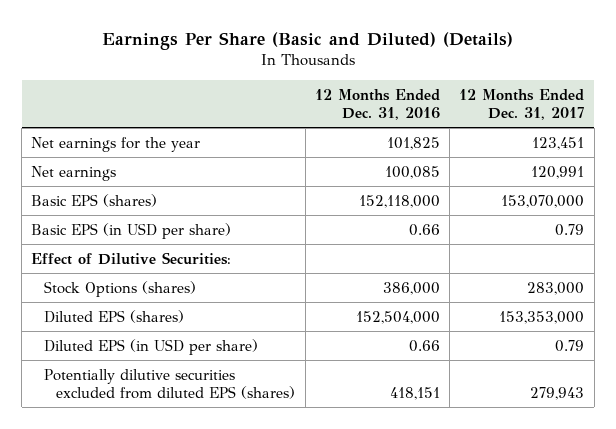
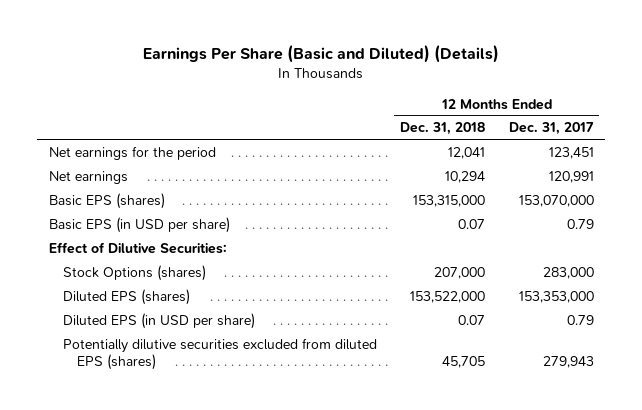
[314,88,440,121] 12 Months Ended Dec. 31, 2016 -> none
none -> [400,122,486,136] Dec. 31, 2018
[31,136,201,152] Net earnings for the year -> [48,145,216,160] Net earnings for the period

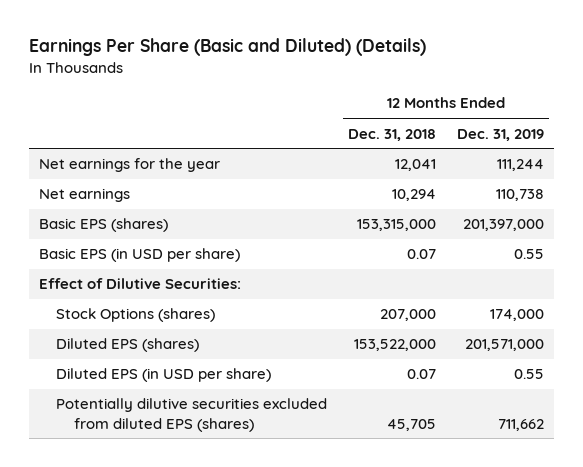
[508,122,594,136] Dec. 31, 2017 -> none
none -> [456,128,544,141] Dec. 31, 2019
[48,145,216,160] Net earnings for the period -> [39,158,221,173] Net earnings for the year

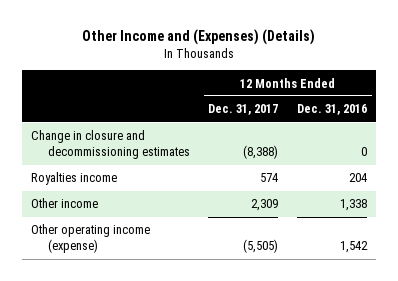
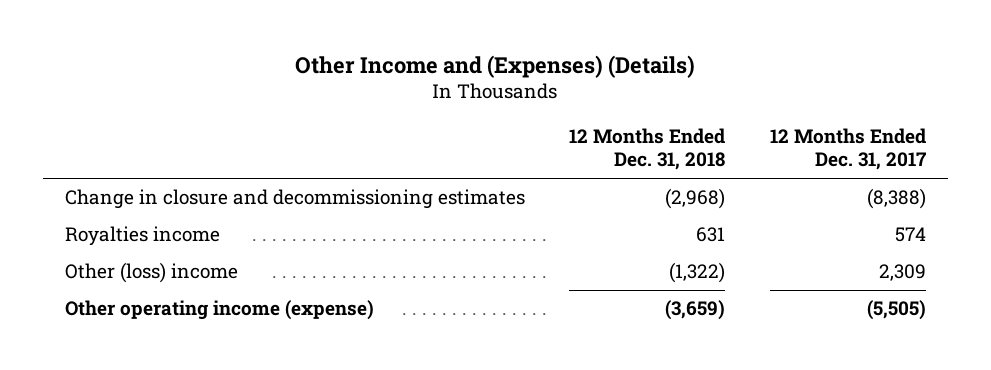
[296,104,367,116] Dec. 31, 2016 -> none
none -> [569,127,726,171] 12 Months Ended Dec. 31, 2018
[31,198,99,209] Other income -> [65,262,239,284] Other (loss) income

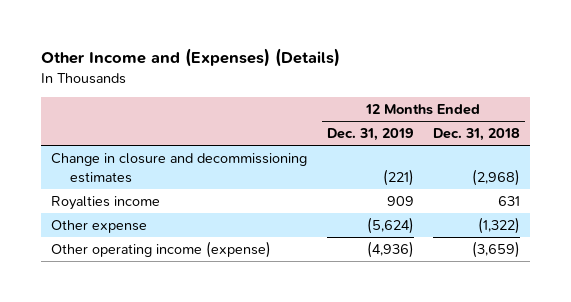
[769,127,926,171] 12 Months Ended Dec. 31, 2017 -> none
none -> [326,128,414,142] Dec. 31, 2019
[65,262,239,284] Other (loss) income -> [50,219,147,233] Other expense

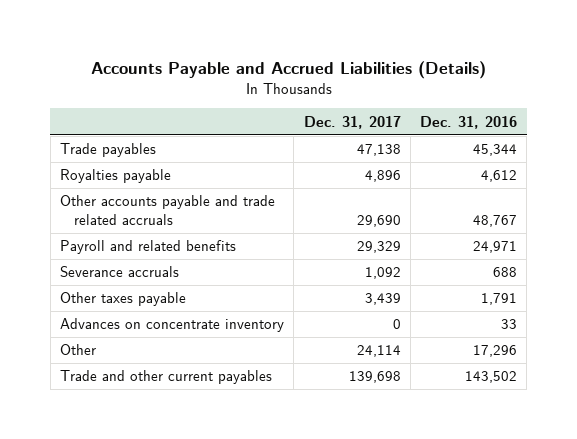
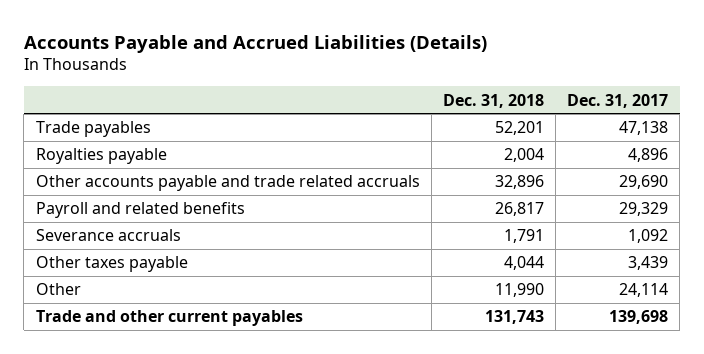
[420,115,518,129] Dec. 31, 2016 -> none
none -> [442,93,544,108] Dec. 31, 2018
[60,318,285,333] Advances on concentrate inventory -> none

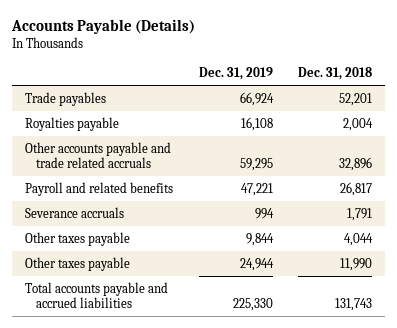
[23,34,487,53] Accounts Payable and Accrued Liabilities (Details) -> [10,19,195,35] Accounts Payable (Details)
[567,93,669,108] Dec. 31, 2017 -> none
none -> [198,67,273,81] Dec. 31, 2019
[35,283,81,296] Other -> [24,256,130,271] Other taxes payable
[35,310,303,327] Trade and other current payables -> [24,281,168,308] Total accounts payable and accrued liabilities

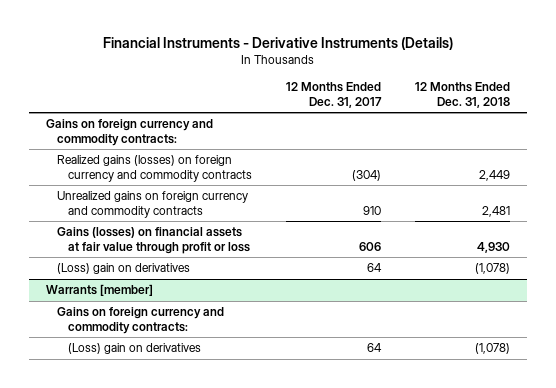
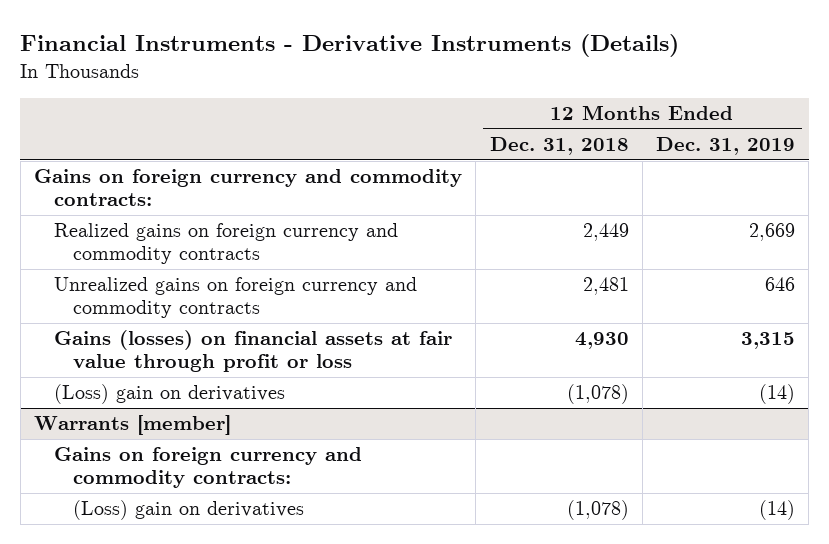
[285,82,382,109] 12 Months Ended Dec. 31, 2017 -> none
none -> [656,137,796,156] Dec. 31, 2019
[56,155,252,182] Realized gains (losses) on foreign currency and commodity contracts -> [53,223,398,265] Realized gains on foreign currency and commodity contracts

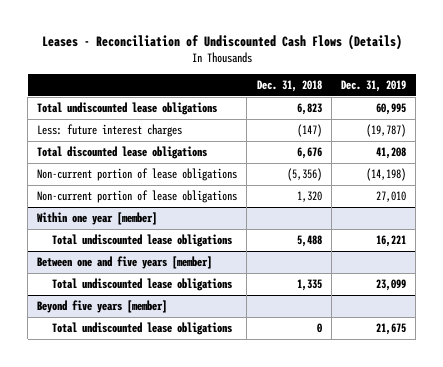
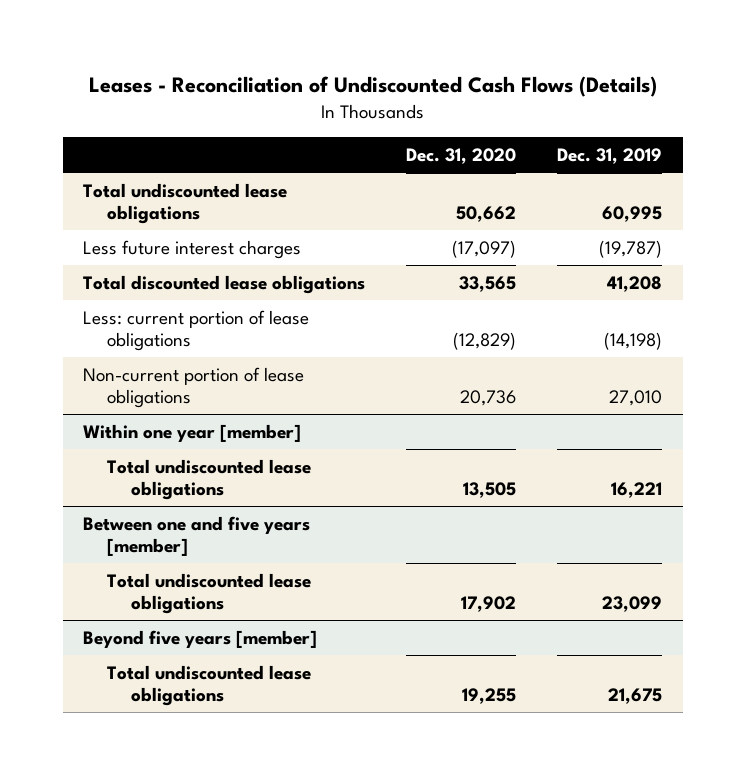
[256,80,322,93] Dec. 31, 2018 -> none
none -> [406,147,517,164] Dec. 31, 2020
[37,124,183,138] Less: future interest charges -> [83,239,302,259] Less future interest charges
[37,168,238,182] Non-current portion of lease obligations -> [83,309,310,351] Less: current portion of lease obligations

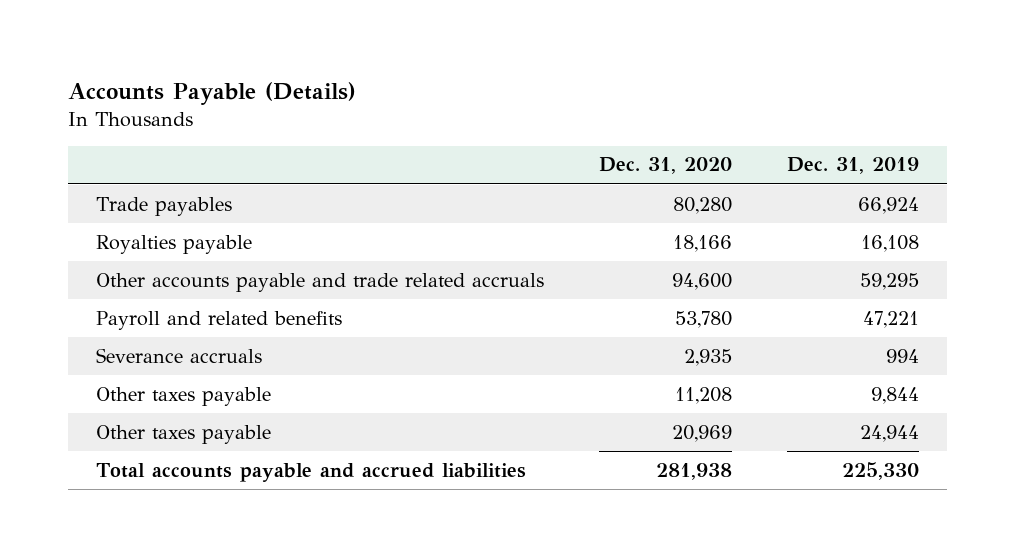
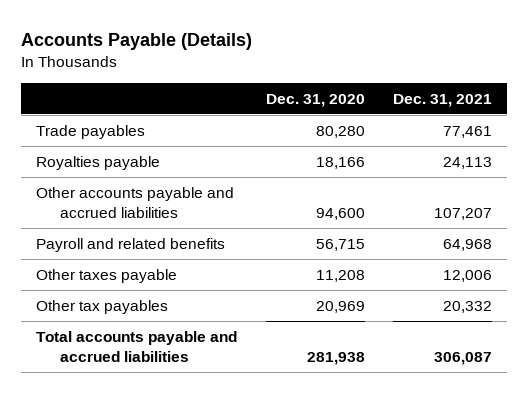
[787,157,920,175] Dec. 31, 2019 -> none
none -> [393,93,493,107] Dec. 31, 2021
[95,347,262,363] Severance accruals -> none
[95,272,544,292] Other accounts payable and trade related accruals -> [35,186,234,218] Other accounts payable and accrued liabilities
[674,310,732,328] 53,780 -> [315,238,365,251] 56,715
[95,424,271,444] Other taxes payable -> [35,299,168,314] Other tax payables

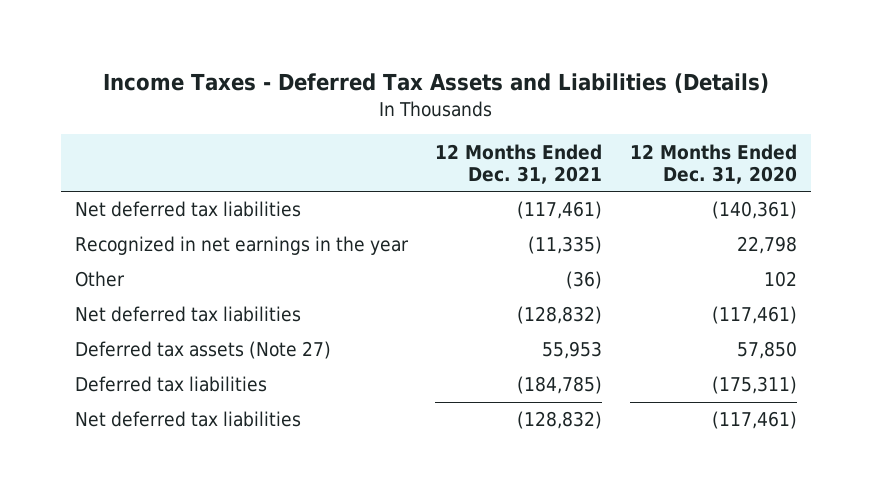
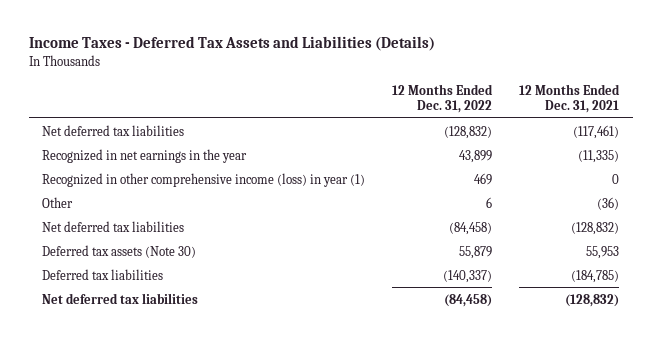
[629,143,797,184] 12 Months Ended Dec. 31, 2020 -> none
none -> [392,83,494,113] 12 Months Ended Dec. 31, 2022
none -> [42,172,366,187] Recognized in other comprehensive income (loss) in year (1)
[75,341,332,360] Deferred tax assets (Note 27) -> [42,244,197,258] Deferred tax assets (Note 30)

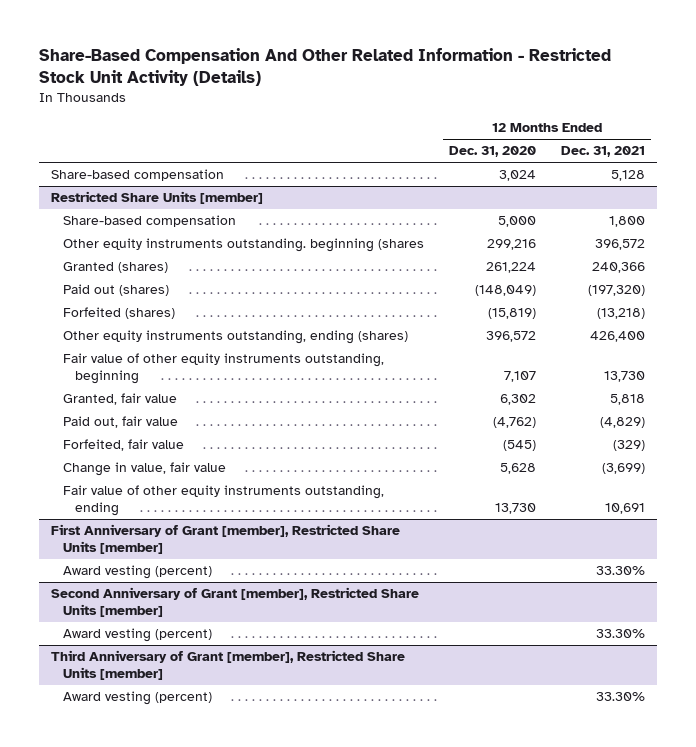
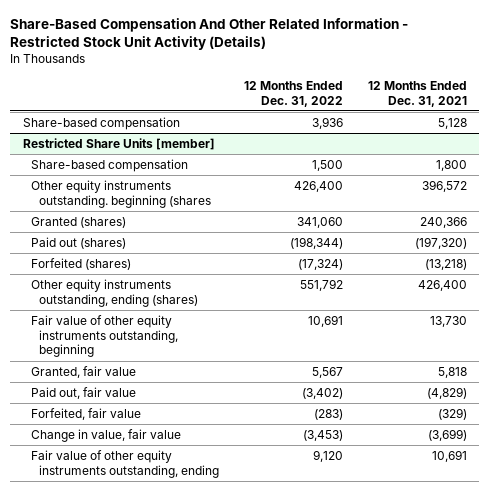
[449,146,537,158] Dec. 31, 2020 -> none
none -> [244,80,344,107] 12 Months Ended Dec. 31, 2022
[51,524,401,555] First Anniversary of Grant [member], Restricted Share Units [member] -> none
[63,565,213,580] Award vesting (percent) -> none
[51,587,420,618] Second Anniversary of Grant [member], Restricted Share Units [member] -> none
[63,628,213,643] Award vesting (percent) -> none
[51,650,406,681] Third Anniversary of Grant [member], Restricted Share Units [member] -> none
[63,691,213,706] Award vesting (percent) -> none

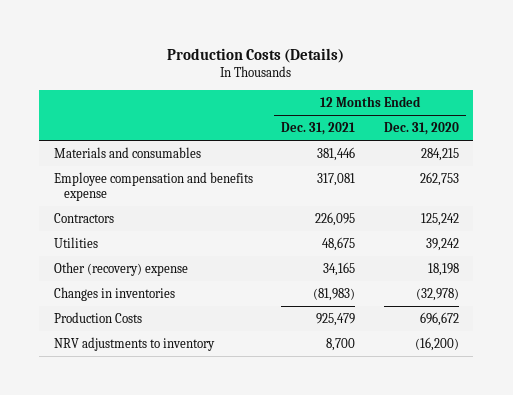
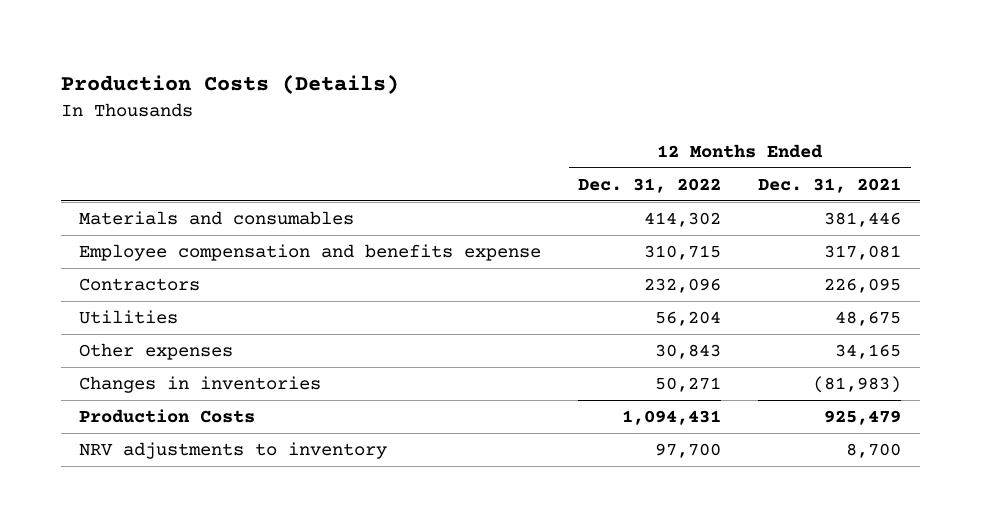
[383,122,459,136] Dec. 31, 2020 -> none
none -> [578,177,722,193] Dec. 31, 2022
[53,261,188,276] Other (recovery) expense -> [79,342,234,360] Other expenses

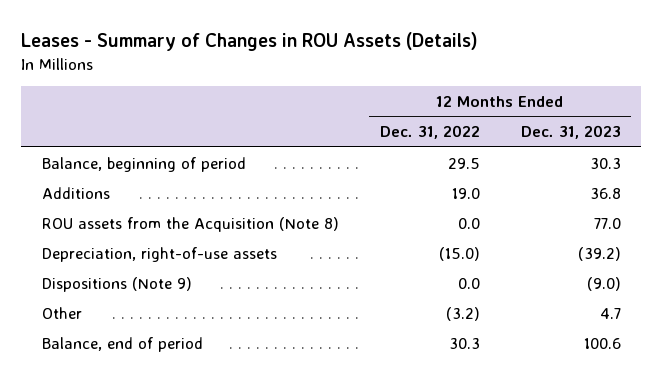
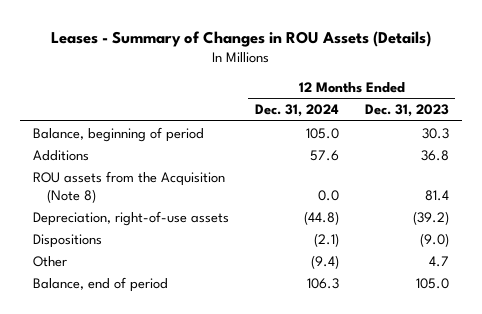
[379,125,480,140] Dec. 31, 2022 -> none
none -> [254,104,339,118] Dec. 31, 2024
[593,217,621,229] 77.0 -> [424,189,449,201] 81.4
[41,276,192,292] Dispositions (Note 9) -> none
none -> [33,233,103,248] Dispositions
[583,337,621,349] 100.6 -> [415,277,449,289] 105.0

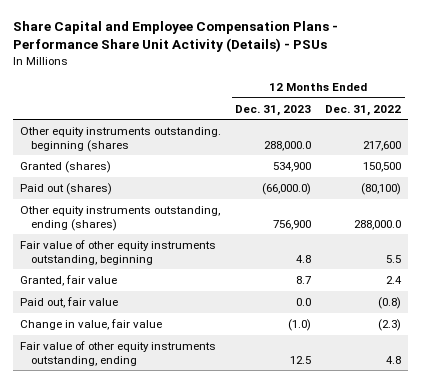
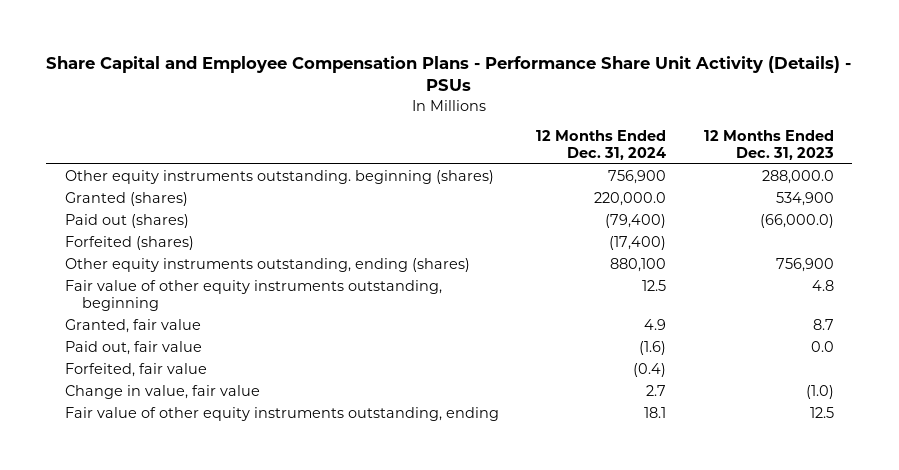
[325,104,402,116] Dec. 31, 2022 -> none
none -> [536,130,667,160] 12 Months Ended Dec. 31, 2024
[19,126,221,152] Other equity instruments outstanding. beginning (shares -> [65,170,495,185] Other equity instruments outstanding. beginning (shares)
none -> [65,236,195,251] Forfeited (shares)
none -> [65,363,208,378] Forfeited, fair value

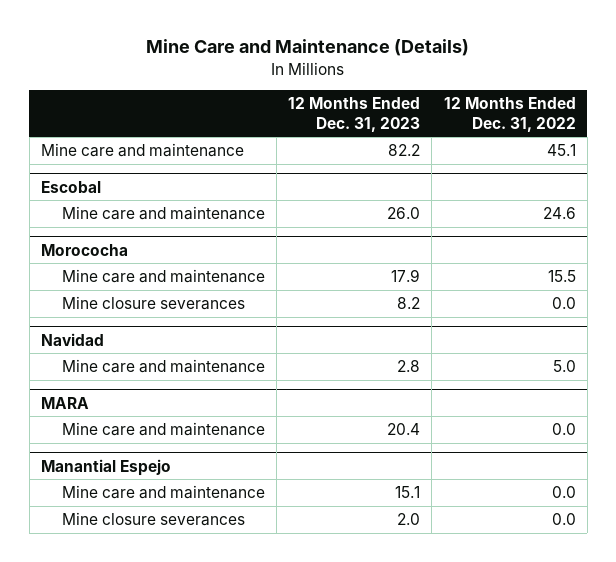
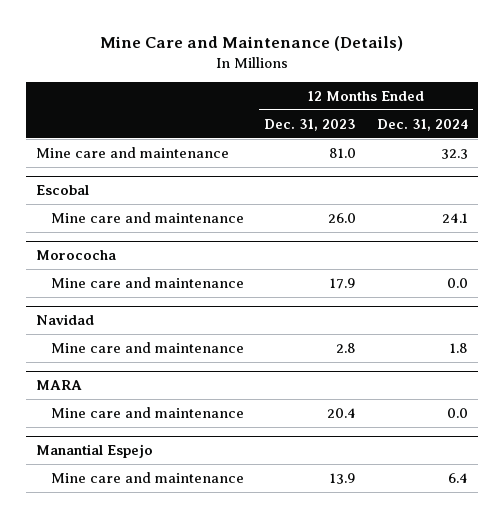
[443,97,576,132] 12 Months Ended Dec. 31, 2022 -> none
none -> [377,118,469,131] Dec. 31, 2024
[388,144,421,157] 82.2 -> [329,147,357,158] 81.0
[62,296,246,311] Mine closure severances -> none
[62,512,246,527] Mine closure severances -> none
[395,486,421,499] 15.1 -> [330,472,357,484] 13.9

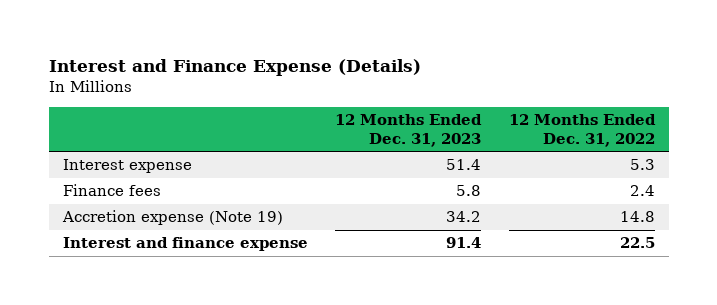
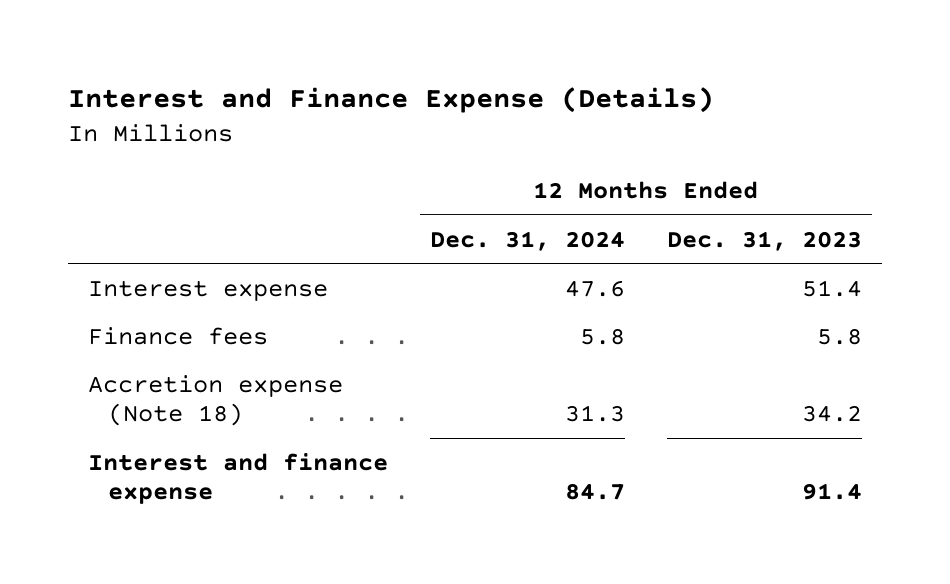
[508,114,656,147] 12 Months Ended Dec. 31, 2022 -> none
none -> [430,230,626,251] Dec. 31, 2024
[61,210,283,226] Accretion expense (Note 19) -> [88,374,344,427] Accretion expense (Note 18)

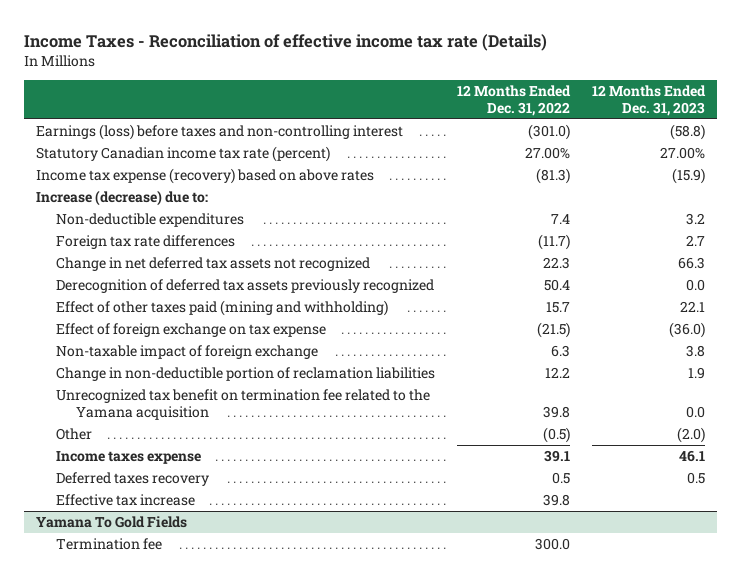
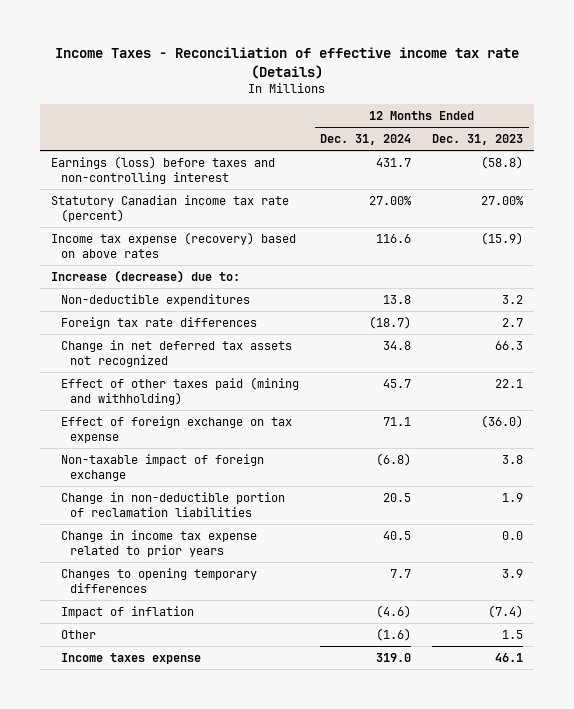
[457,85,572,116] 12 Months Ended Dec. 31, 2022 -> none
none -> [319,134,411,146] Dec. 31, 2024
[55,279,434,294] Derecognition of deferred tax assets previously recognized -> none
[55,389,430,421] Unrecognized tax benefit on termination fee related to the Yamana acquisition -> none
none -> [60,529,257,557] Change in income tax expense related to prior years
none -> [60,567,257,593] Changes to opening temporary differences
none -> [60,605,194,618] Impact of inflation
[677,427,706,444] (2.0) -> [502,629,524,639] 1.5
[55,472,209,487] Deferred taxes recovery -> none
[55,494,195,507] Effective tax increase -> none
[35,516,187,529] Yamana To Gold Fields -> none
[55,538,162,551] Termination fee -> none

